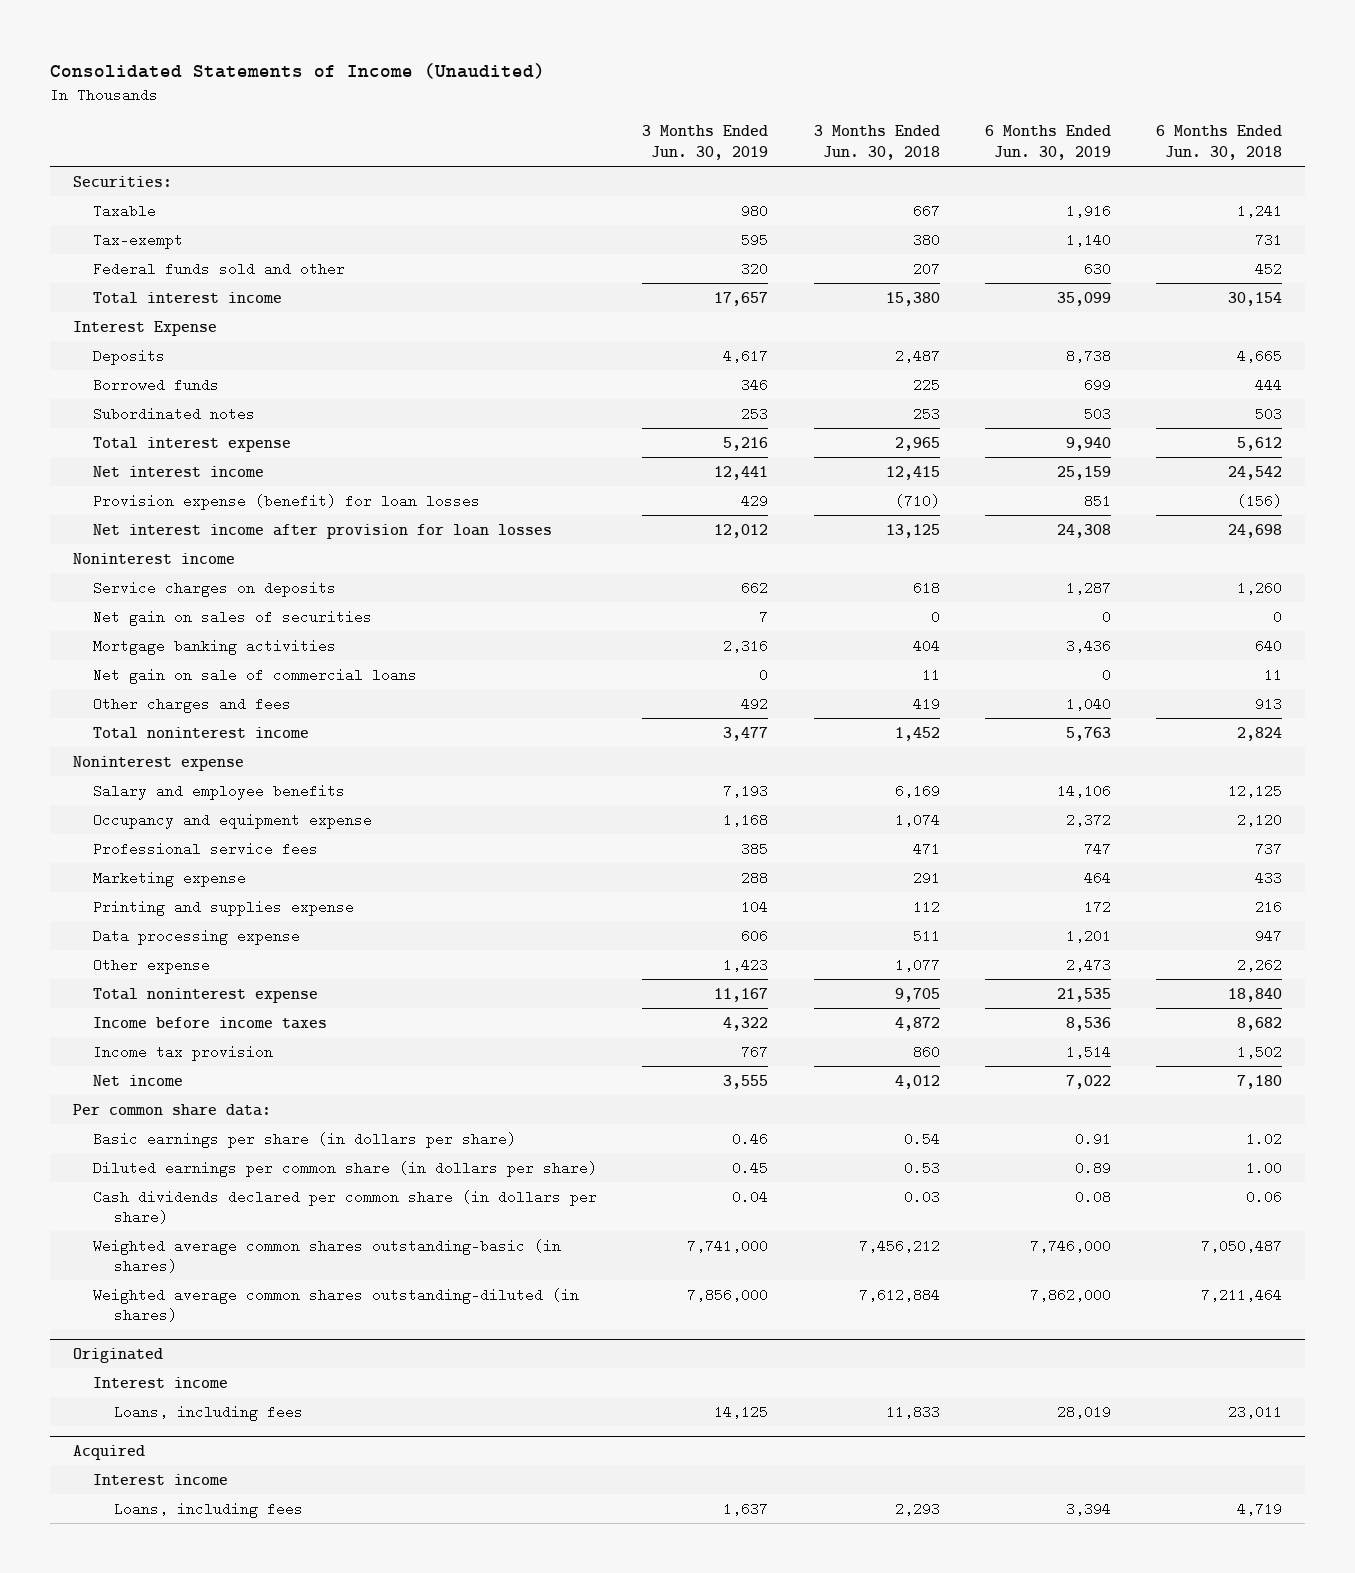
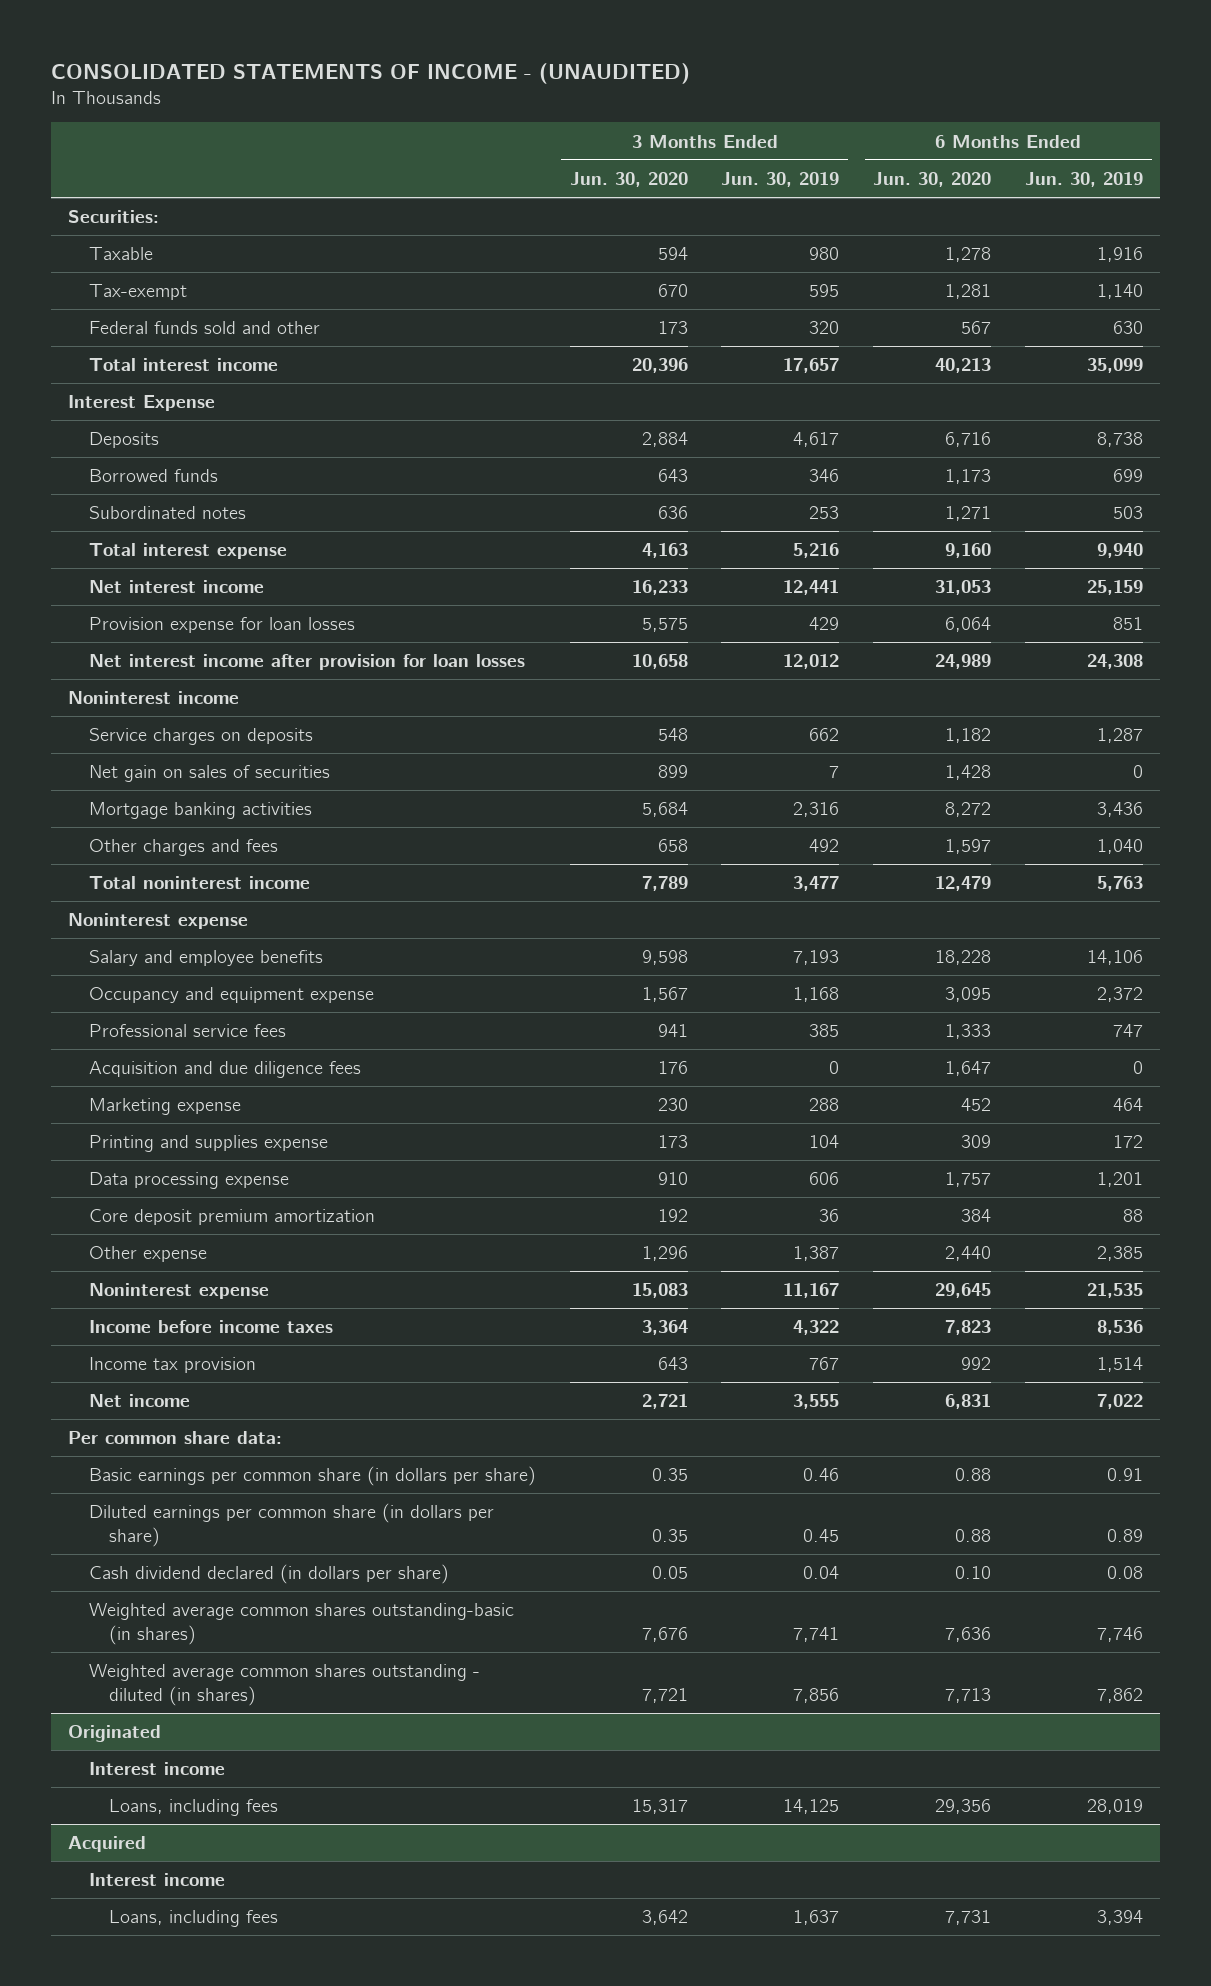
[50,62,546,79] Consolidated Statements of Income (Unaudited) -> [50,63,690,85] CONSOLIDATED STATEMENTS OF INCOME - (UNAUDITED)
[813,125,940,160] 3 Months Ended Jun. 30, 2018 -> none
[1155,125,1282,160] 6 Months Ended Jun. 30, 2018 -> none
none -> [569,172,688,188] Jun. 30, 2020
none -> [873,172,992,188] Jun. 30, 2020
[93,493,481,510] Provision expense (benefit) for loan losses -> [88,617,355,634] Provision expense for loan losses
[93,667,418,684] Net gain on sale of commercial loans -> none
none -> [88,1061,361,1079] Acquisition and due diligence fees
none -> [88,1209,375,1226] Core deposit premium amortization
[723,957,769,972] 1,423 -> [793,1246,840,1262] 1,387
[1065,957,1111,972] 2,473 -> [1097,1246,1144,1262] 2,385
[93,987,319,1003] Total noninterest expense -> [88,1283,269,1300] Noninterest expense
[93,1131,517,1148] Basic earnings per share (in dollars per share) -> [88,1466,536,1487] Basic earnings per common share (in dollars per share)
[93,1189,598,1225] Cash dividends declared per common share (in dollars per share) -> [88,1564,449,1585] Cash dividend declared (in dollars per share)
[687,1238,769,1253] 7,741,000 -> [793,1626,840,1642] 7,741
[1029,1238,1111,1253] 7,746,000 -> [1097,1626,1144,1642] 7,746
[93,1287,580,1323] Weighted average common shares outstanding-diluted (in shares) -> [88,1664,480,1706] Weighted average common shares outstanding - diluted (in shares)
[687,1287,769,1302] 7,856,000 -> [793,1687,840,1703] 7,856
[1029,1287,1111,1302] 7,862,000 -> [1097,1687,1144,1703] 7,862

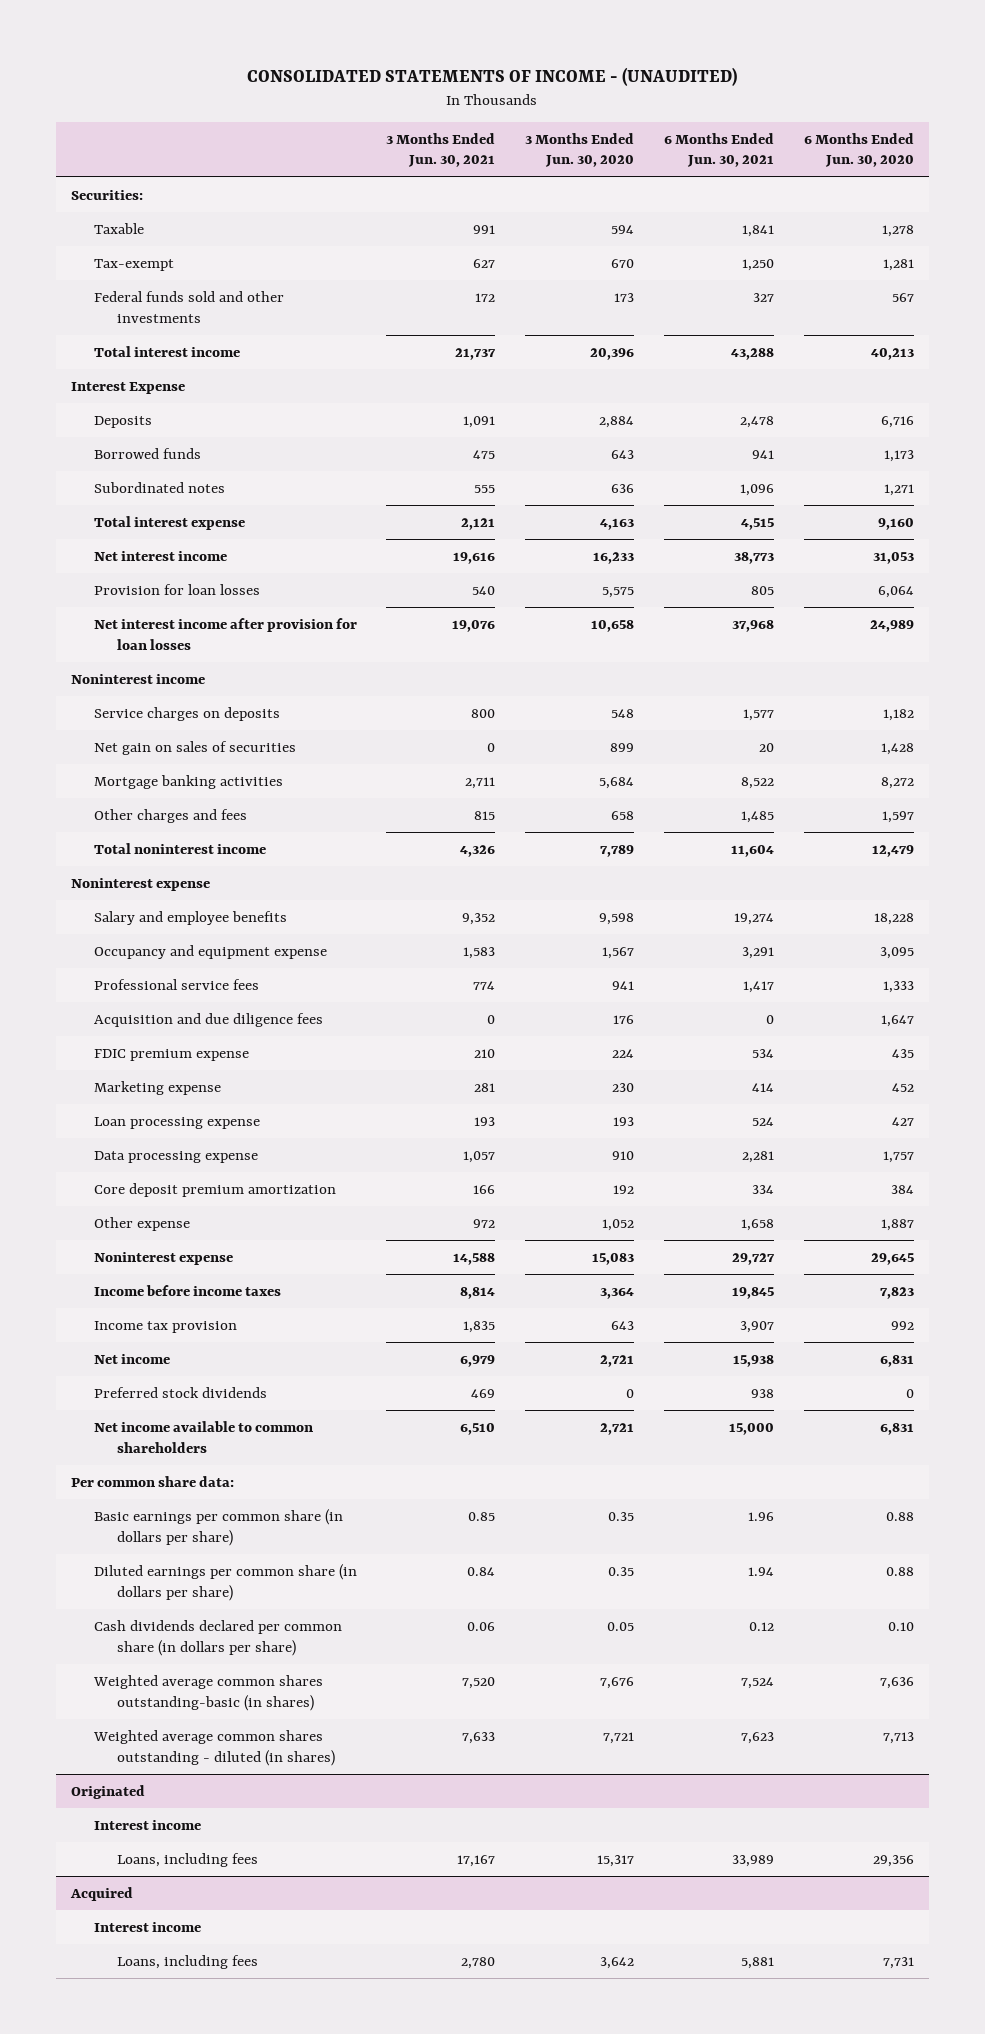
[721,172,840,188] Jun. 30, 2019 -> none
[1025,172,1144,188] Jun. 30, 2019 -> none
none -> [386,132,496,168] 3 Months Ended Jun. 30, 2021
none -> [663,132,774,168] 6 Months Ended Jun. 30, 2021
[88,321,320,335] Federal funds sold and other -> [93,290,284,323] Federal funds sold and other investments
[88,617,355,634] Provision expense for loan losses -> [93,583,260,595] Provision for loan losses
none -> [93,1048,249,1061] FDIC premium expense
[88,1135,328,1153] Printing and supplies expense -> none
none -> [93,1116,260,1129] Loan processing expense
[641,1246,688,1262] 1,296 -> [602,1218,635,1231] 1,052
[945,1246,992,1262] 2,440 -> [880,1218,914,1231] 1,887
none -> [93,1386,267,1398] Preferred stock dividends
none -> [93,1420,313,1453] Net income available to common shareholders
[88,1564,449,1585] Cash dividend declared (in dollars per share) -> [93,1619,342,1656] Cash dividends declared per common share (in dollars per share)

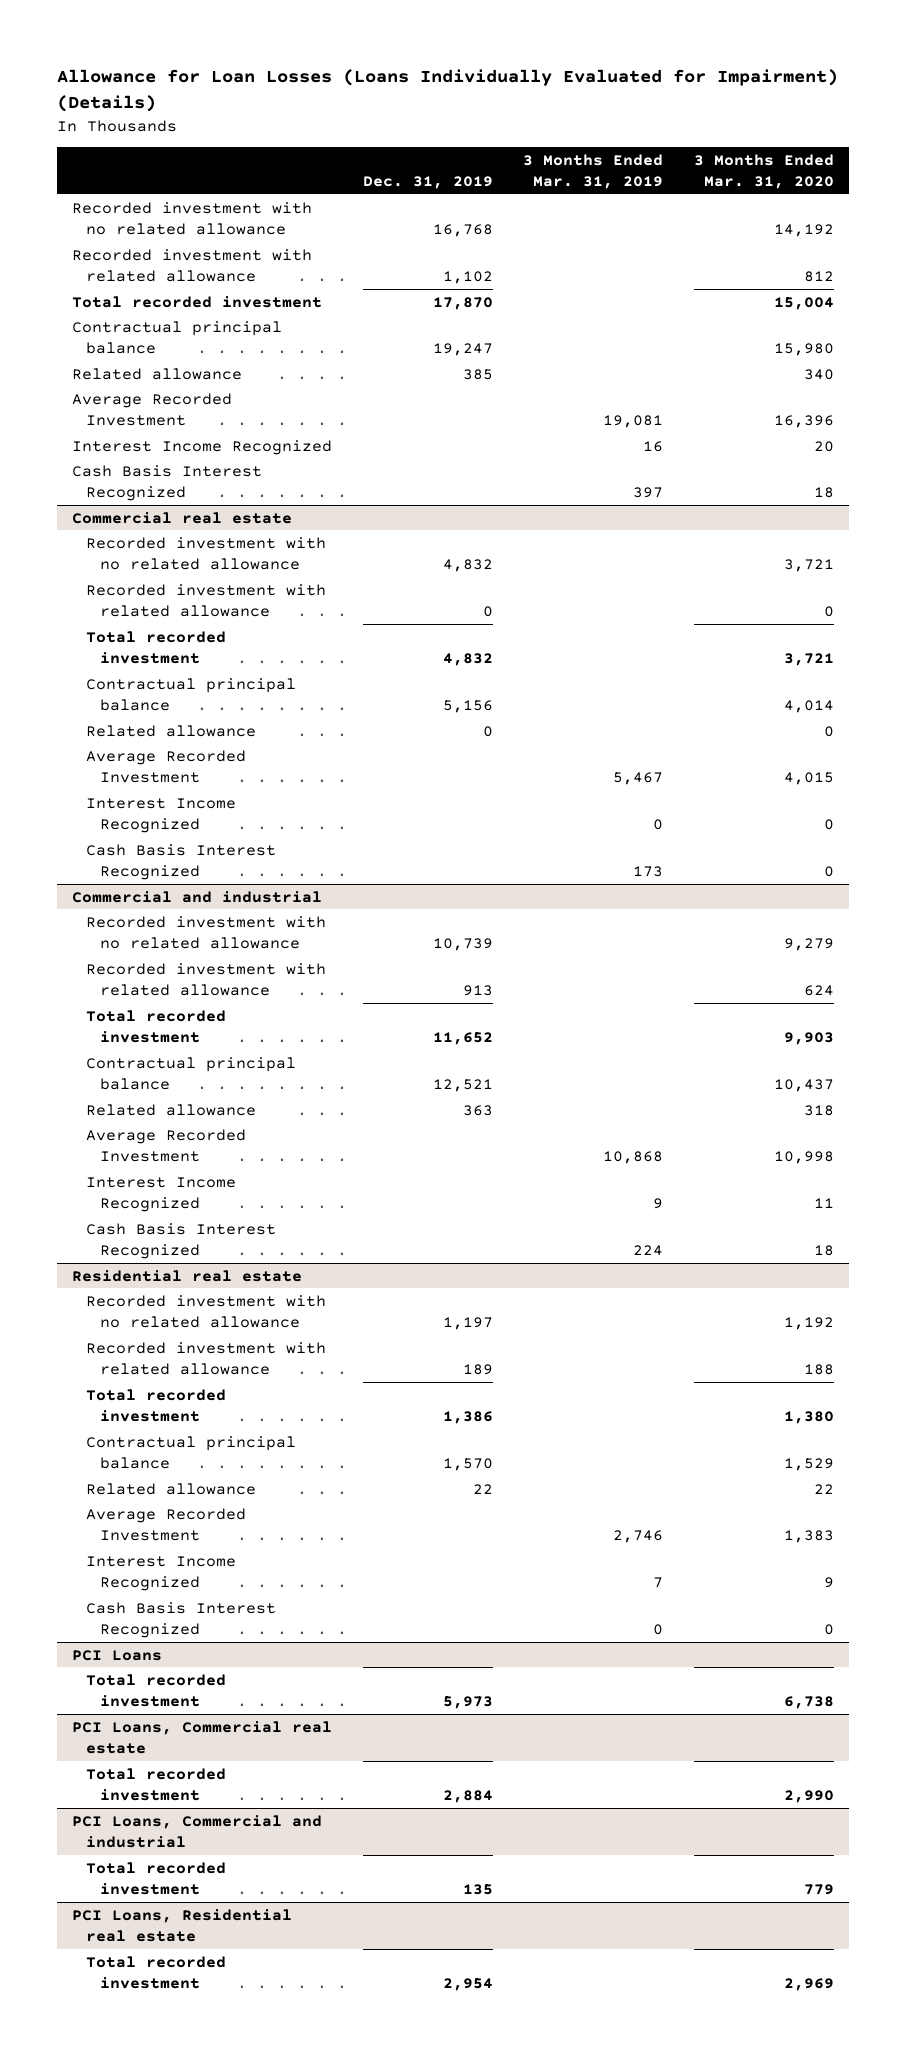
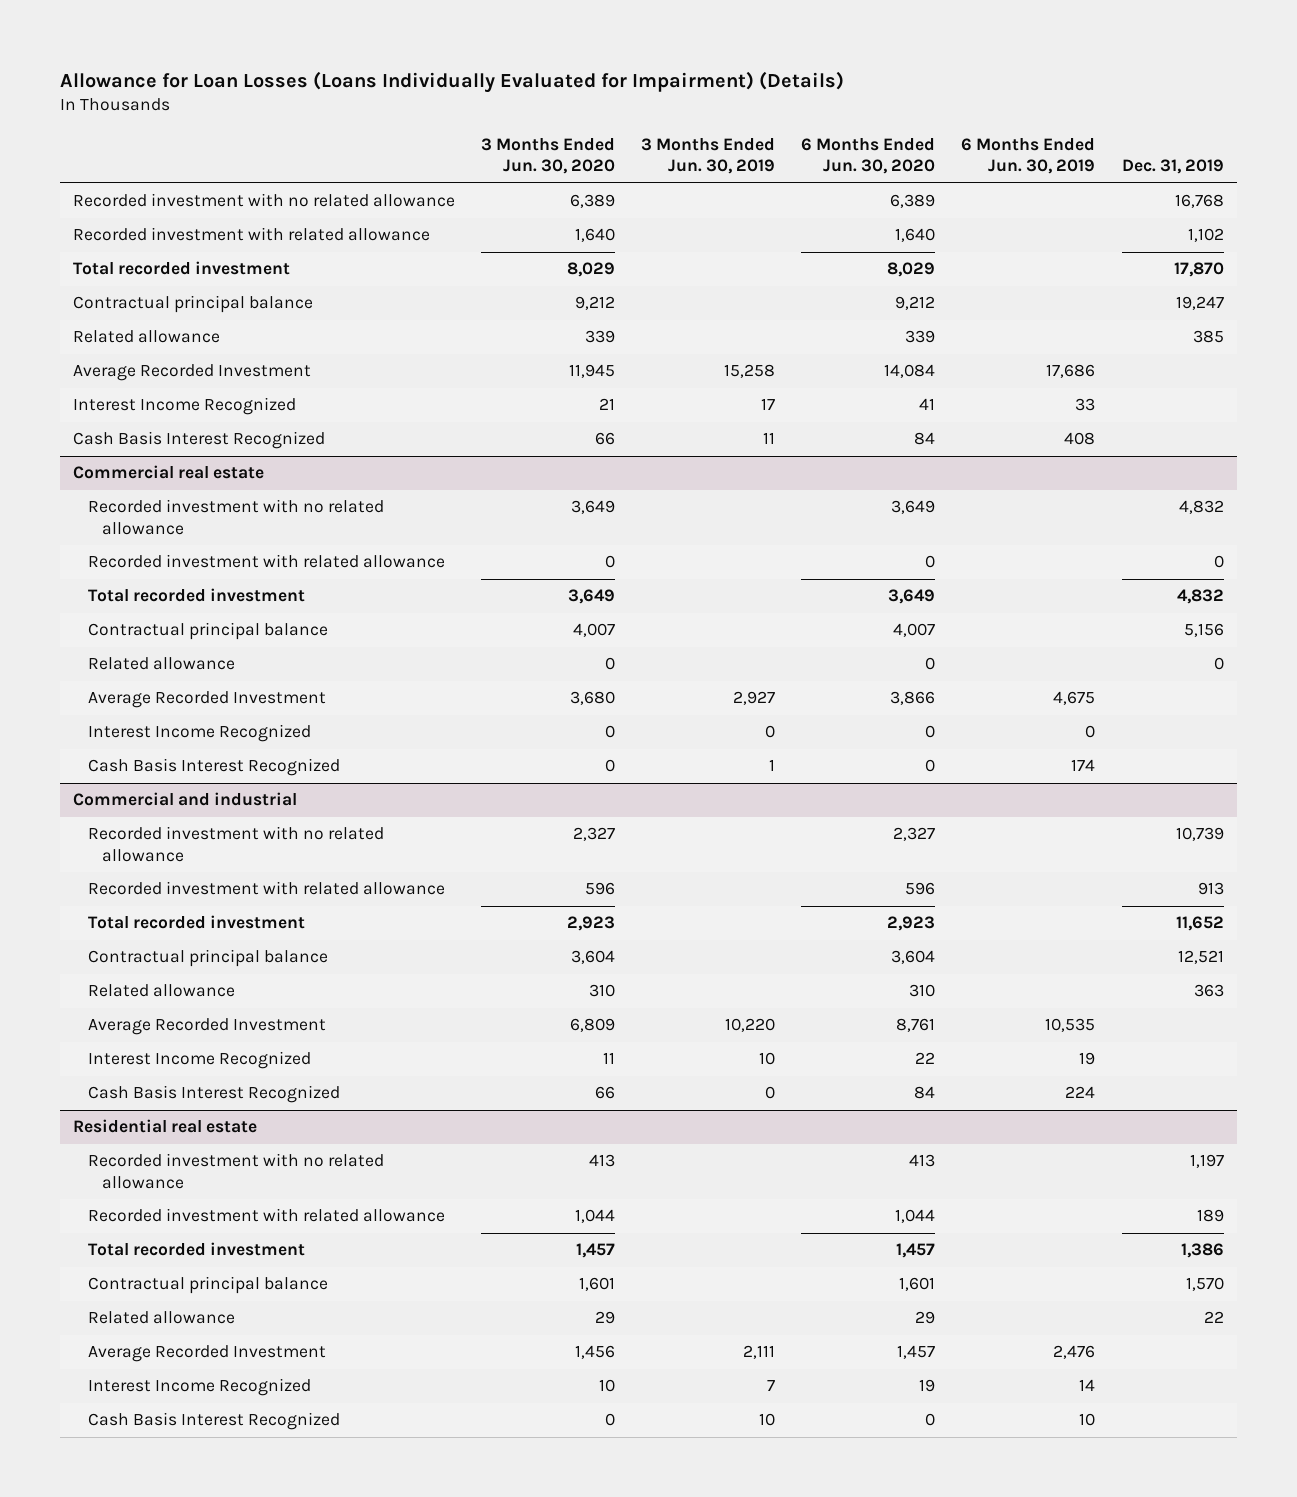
[523,153,664,190] 3 Months Ended Mar. 31, 2019 -> none
[693,153,834,190] 3 Months Ended Mar. 31, 2020 -> none
none -> [481,138,616,175] 3 Months Ended Jun. 30, 2020
none -> [641,138,776,175] 3 Months Ended Jun. 30, 2019
none -> [801,138,936,175] 6 Months Ended Jun. 30, 2020
none -> [961,138,1096,175] 6 Months Ended Jun. 30, 2019
[71,1649,162,1661] PCI Loans -> none
[85,1673,226,1707] Total recorded investment -> none
[71,1720,332,1754] PCI Loans, Commercial real estate -> none
[85,1767,226,1801] Total recorded investment -> none
[71,1814,322,1848] PCI Loans, Commercial and industrial -> none
[85,1861,226,1895] Total recorded investment -> none
[71,1908,292,1942] PCI Loans, Residential real estate -> none
[85,1955,226,1989] Total recorded investment -> none

